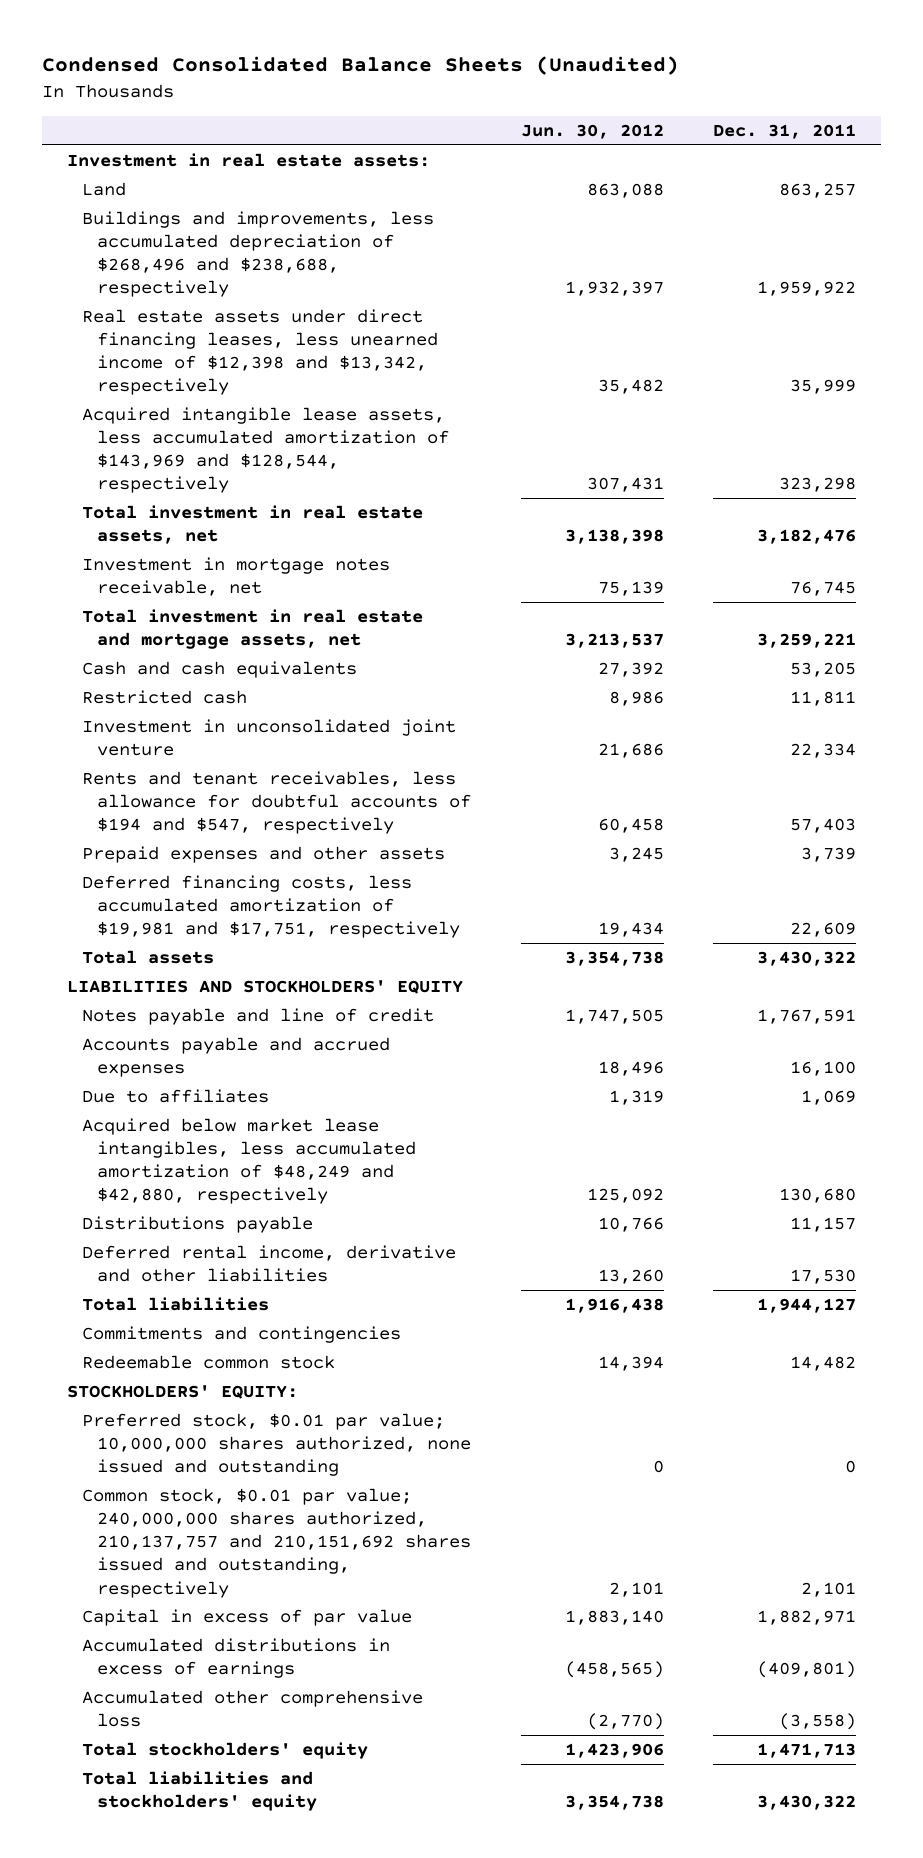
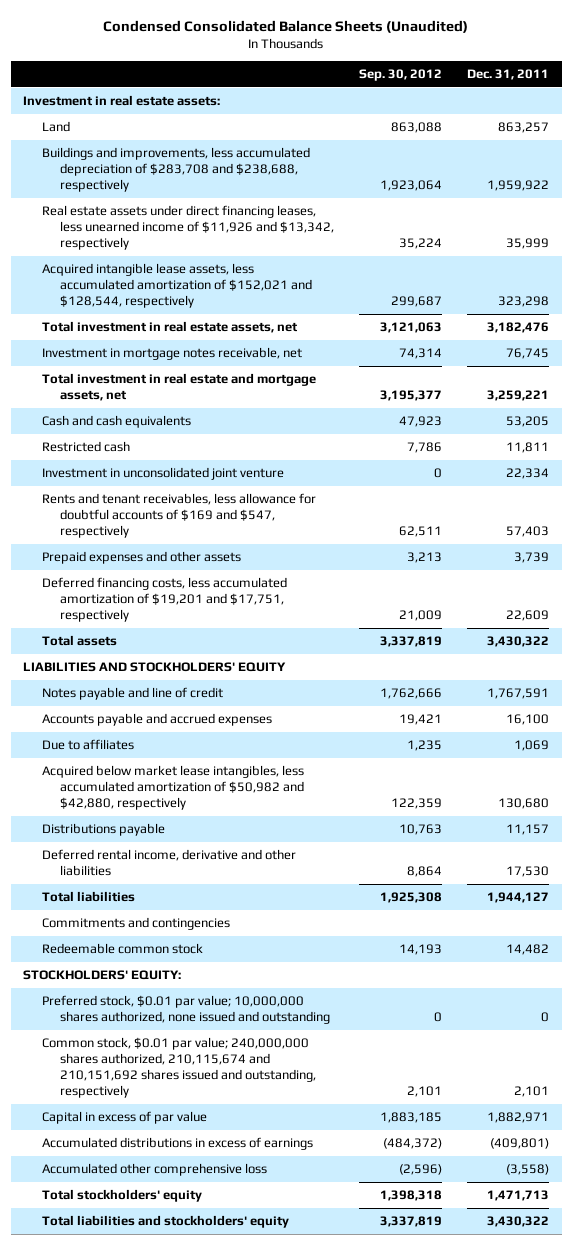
[520,123,664,139] Jun. 30, 2012 -> none
none -> [359,68,443,81] Sep. 30, 2012
[82,210,435,298] Buildings and improvements, less accumulated depreciation of $268,496 and $238,688, respectively -> [41,147,310,193] Buildings and improvements, less accumulated depreciation of $283,708 and $238,688, respectively
[82,308,439,396] Real estate assets under direct financing leases, less unearned income of $12,398 and $13,342, respectively -> [41,205,334,251] Real estate assets under direct financing leases, less unearned income of $11,926 and $13,342, respectively
[82,406,450,494] Acquired intangible lease assets, less accumulated amortization of $143,969 and $128,544, respectively -> [41,263,312,309] Acquired intangible lease assets, less accumulated amortization of $152,021 and $128,544, respectively
[82,770,472,835] Rents and tenant receivables, less allowance for doubtful accounts of $194 and $547, respectively -> [41,493,316,539] Rents and tenant receivables, less allowance for doubtful accounts of $169 and $547, respectively
[82,874,461,939] Deferred financing costs, less accumulated amortization of $19,981 and $17,751, respectively -> [41,577,287,623] Deferred financing costs, less accumulated amortization of $19,201 and $17,751, respectively
[82,1117,417,1205] Acquired below market lease intangibles, less accumulated amortization of $48,249 and $42,880, respectively -> [41,765,304,811] Acquired below market lease intangibles, less accumulated amortization of $50,982 and $42,880, respectively
[82,1487,472,1598] Common stock, $0.01 par value; 240,000,000 shares authorized, 210,137,757 and 210,151,692 shares issued and outstanding, respectively -> [41,1037,316,1099] Common stock, $0.01 par value; 240,000,000 shares authorized, 210,115,674 and 210,151,692 shares issued and outstanding, respectively

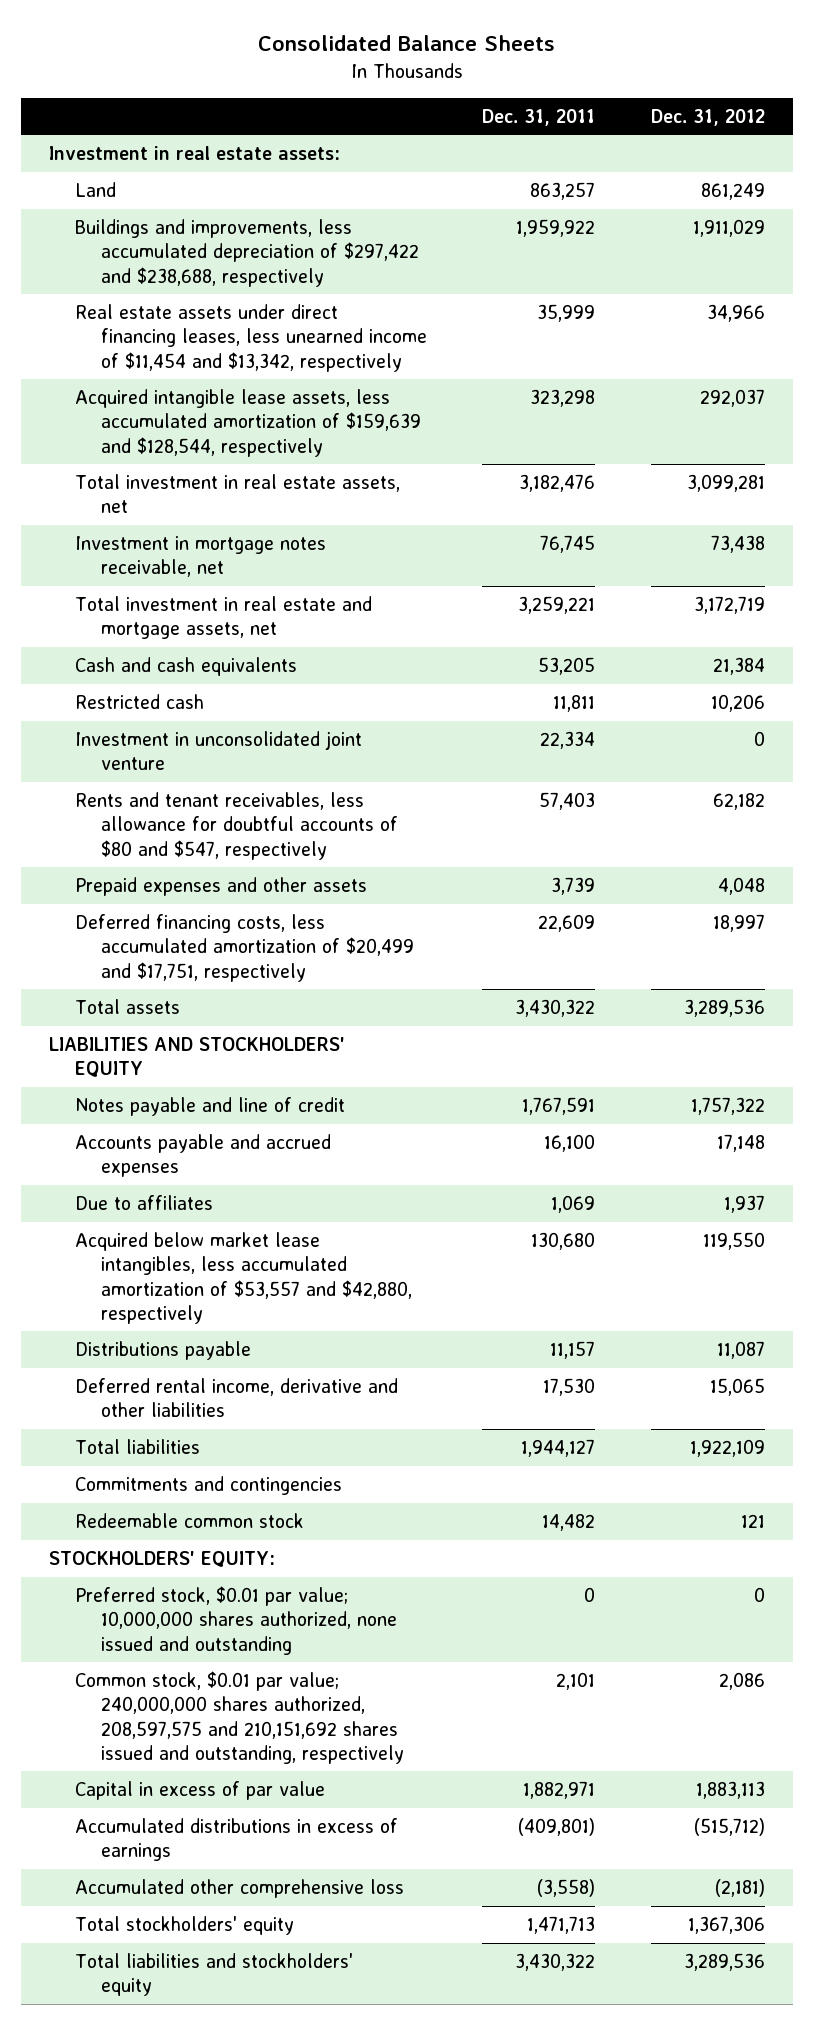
[103,19,469,33] Condensed Consolidated Balance Sheets (Unaudited) -> [258,35,556,52] Consolidated Balance Sheets
[359,68,443,81] Sep. 30, 2012 -> none
none -> [651,108,766,126] Dec. 31, 2012
[41,147,310,193] Buildings and improvements, less accumulated depreciation of $283,708 and $238,688, respectively -> [74,218,419,287] Buildings and improvements, less accumulated depreciation of $297,422 and $238,688, respectively
[41,205,334,251] Real estate assets under direct financing leases, less unearned income of $11,926 and $13,342, respectively -> [74,303,427,372] Real estate assets under direct financing leases, less unearned income of $11,454 and $13,342, respectively
[41,263,312,309] Acquired intangible lease assets, less accumulated amortization of $152,021 and $128,544, respectively -> [74,388,421,457] Acquired intangible lease assets, less accumulated amortization of $159,639 and $128,544, respectively
[41,493,316,539] Rents and tenant receivables, less allowance for doubtful accounts of $169 and $547, respectively -> [74,791,398,860] Rents and tenant receivables, less allowance for doubtful accounts of $80 and $547, respectively
[41,577,287,623] Deferred financing costs, less accumulated amortization of $19,201 and $17,751, respectively -> [74,913,414,982] Deferred financing costs, less accumulated amortization of $20,499 and $17,751, respectively
[41,765,304,811] Acquired below market lease intangibles, less accumulated amortization of $50,982 and $42,880, respectively -> [74,1231,412,1324] Acquired below market lease intangibles, less accumulated amortization of $53,557 and $42,880, respectively
[41,1037,316,1099] Common stock, $0.01 par value; 240,000,000 shares authorized, 210,115,674 and 210,151,692 shares issued and outstanding, respectively -> [74,1670,404,1764] Common stock, $0.01 par value; 240,000,000 shares authorized, 208,597,575 and 210,151,692 shares issued and outstanding, respectively

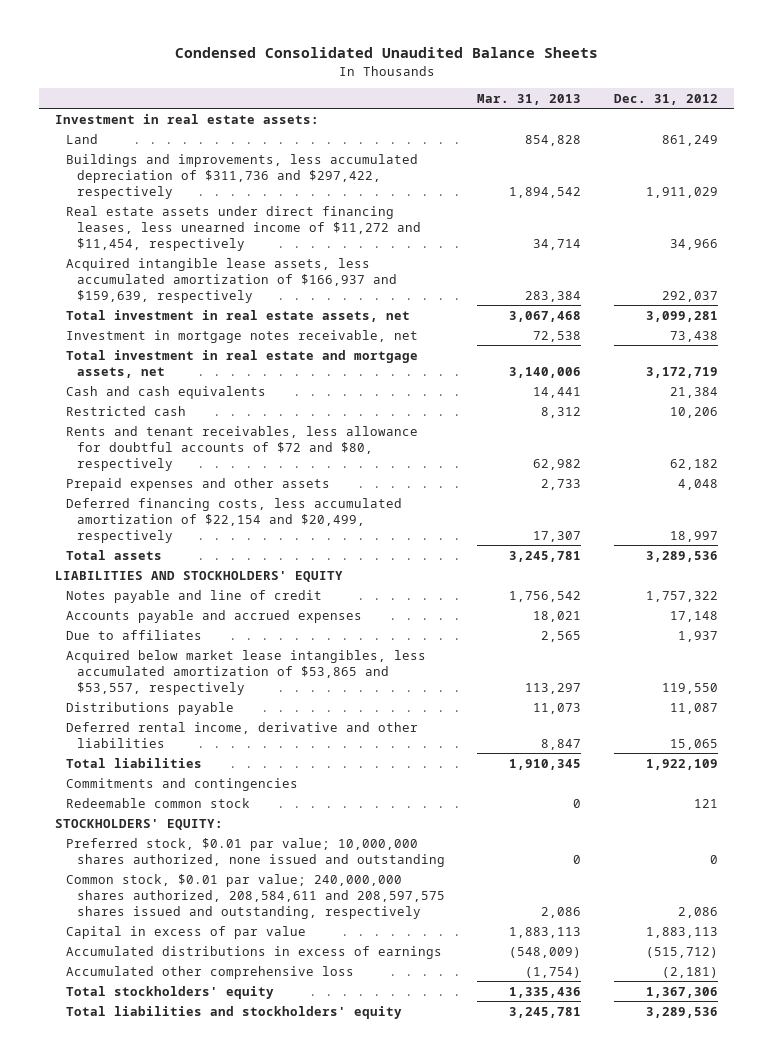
[258,35,556,52] Consolidated Balance Sheets -> [174,47,598,59] Condensed Consolidated Unaudited Balance Sheets
[482,108,596,126] Dec. 31, 2011 -> none
none -> [477,93,582,105] Mar. 31, 2013
[74,218,419,287] Buildings and improvements, less accumulated depreciation of $297,422 and $238,688, respectively -> [65,153,418,199] Buildings and improvements, less accumulated depreciation of $311,736 and $297,422, respectively
[74,303,427,372] Real estate assets under direct financing leases, less unearned income of $11,454 and $13,342, respectively -> [65,205,421,251] Real estate assets under direct financing leases, less unearned income of $11,272 and $11,454, respectively
[74,388,421,457] Acquired intangible lease assets, less accumulated amortization of $159,639 and $128,544, respectively -> [65,257,397,303] Acquired intangible lease assets, less accumulated amortization of $166,937 and $159,639, respectively
[74,730,362,771] Investment in unconsolidated joint venture -> none
[74,791,398,860] Rents and tenant receivables, less allowance for doubtful accounts of $80 and $547, respectively -> [65,425,418,471] Rents and tenant receivables, less allowance for doubtful accounts of $72 and $80, respectively
[74,913,414,982] Deferred financing costs, less accumulated amortization of $20,499 and $17,751, respectively -> [65,497,402,543] Deferred financing costs, less accumulated amortization of $22,154 and $20,499, respectively
[74,1231,412,1324] Acquired below market lease intangibles, less accumulated amortization of $53,557 and $42,880, respectively -> [65,649,426,695] Acquired below market lease intangibles, less accumulated amortization of $53,865 and $53,557, respectively
[74,1670,404,1764] Common stock, $0.01 par value; 240,000,000 shares authorized, 208,597,575 and 210,151,692 shares issued and outstanding, respectively -> [65,873,445,919] Common stock, $0.01 par value; 240,000,000 shares authorized, 208,584,611 and 208,597,575 shares issued and outstanding, respectively

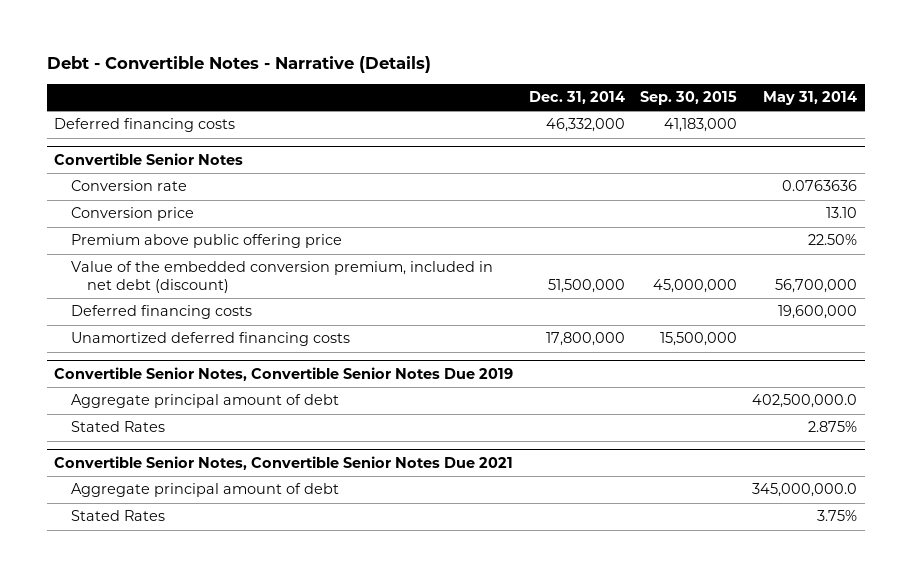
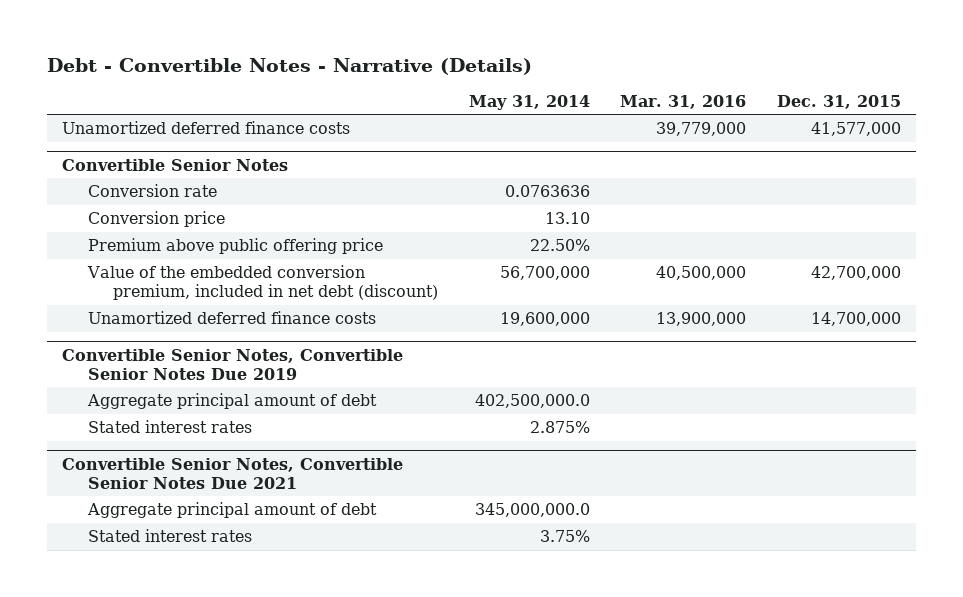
[528,91,625,105] Dec. 31, 2014 -> none
[640,91,738,106] Sep. 30, 2015 -> none
none -> [620,94,747,109] Mar. 31, 2016
none -> [776,94,901,109] Dec. 31, 2015
[54,118,236,133] Deferred financing costs -> [61,121,350,135] Unamortized deferred finance costs
[70,332,350,347] Unamortized deferred financing costs -> none
[70,305,252,320] Deferred financing costs -> [87,311,376,325] Unamortized deferred finance costs
[70,421,165,433] Stated Rates -> [87,420,252,434] Stated interest rates
[70,510,165,522] Stated Rates -> [87,529,252,543] Stated interest rates

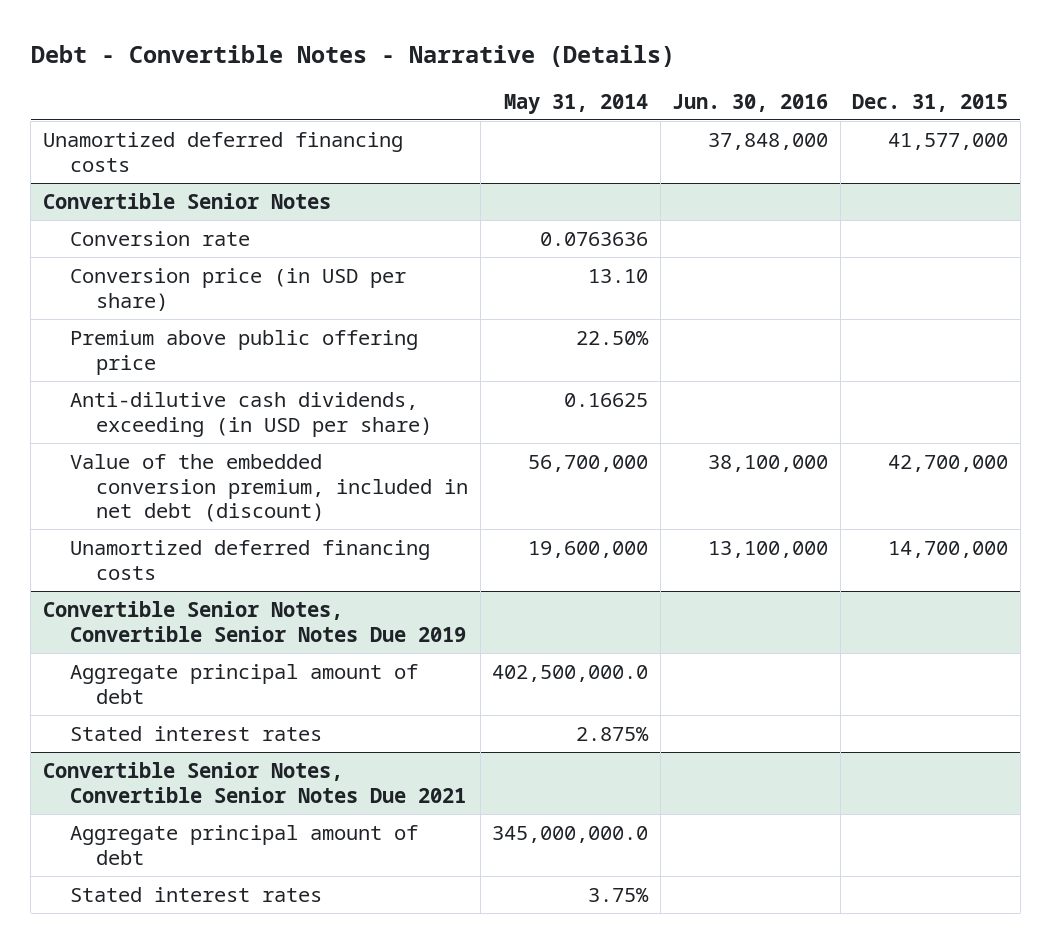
[620,94,747,109] Mar. 31, 2016 -> none
none -> [672,93,829,112] Jun. 30, 2016
[61,121,350,135] Unamortized deferred finance costs -> [42,131,403,172] Unamortized deferred financing costs
[87,211,225,228] Conversion price -> [69,267,406,311] Conversion price (in USD per share)
none -> [69,391,433,437] Anti-dilutive cash dividends, exceeding (in USD per share)
[87,311,376,325] Unamortized deferred finance costs -> [69,539,430,580] Unamortized deferred financing costs

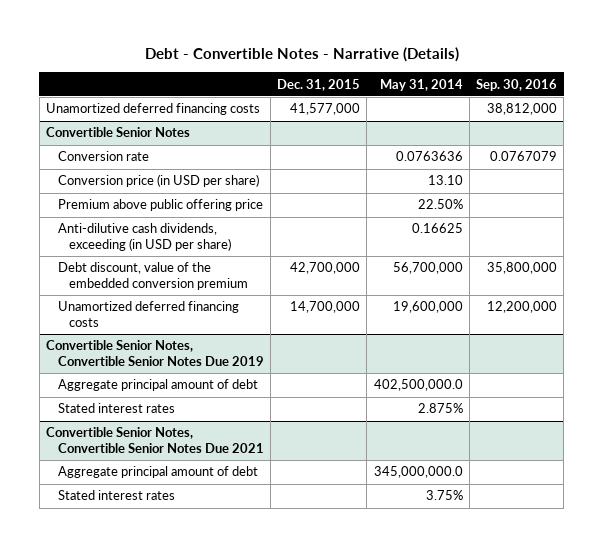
[672,93,829,112] Jun. 30, 2016 -> none
none -> [476,78,558,91] Sep. 30, 2016
[69,453,469,523] Value of the embedded conversion premium, included in net debt (discount) -> [57,262,249,291] Debt discount, value of the embedded conversion premium

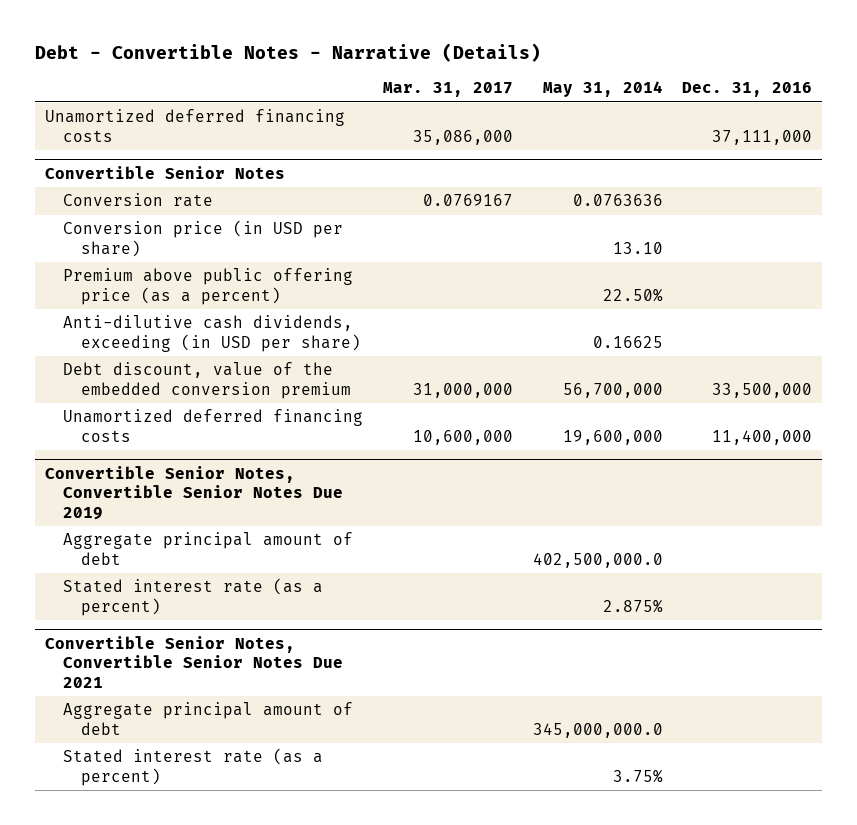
[277,78,361,91] Dec. 31, 2015 -> none
[476,78,558,91] Sep. 30, 2016 -> none
none -> [382,82,513,98] Mar. 31, 2017
none -> [682,82,813,98] Dec. 31, 2016
[57,199,263,212] Premium above public offering price -> [63,268,354,305] Premium above public offering price (as a percent)
[57,403,175,414] Stated interest rates -> [63,578,324,616] Stated interest rate (as a percent)
[57,490,175,501] Stated interest rates -> [63,748,324,786] Stated interest rate (as a percent)

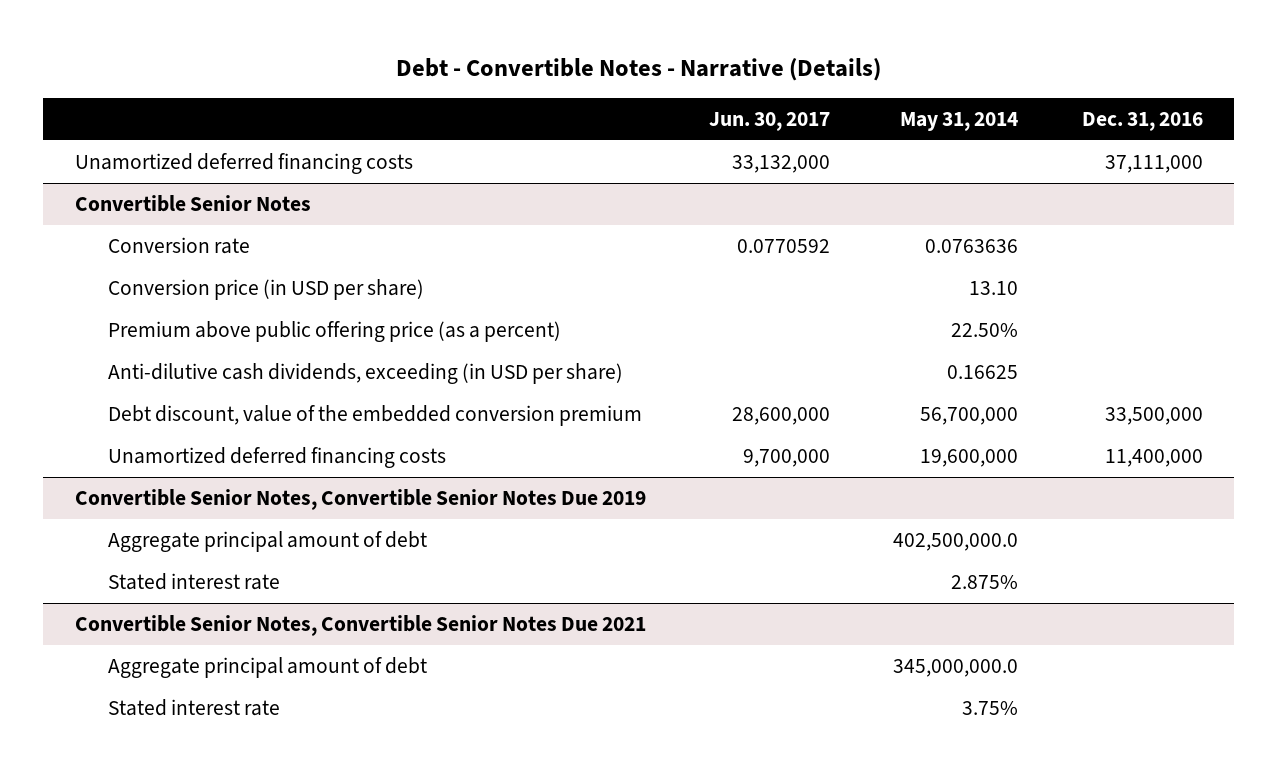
[382,82,513,98] Mar. 31, 2017 -> none
none -> [709,111,831,131] Jun. 30, 2017
[63,578,324,616] Stated interest rate (as a percent) -> [107,573,280,591] Stated interest rate
[63,748,324,786] Stated interest rate (as a percent) -> [107,699,280,717] Stated interest rate

